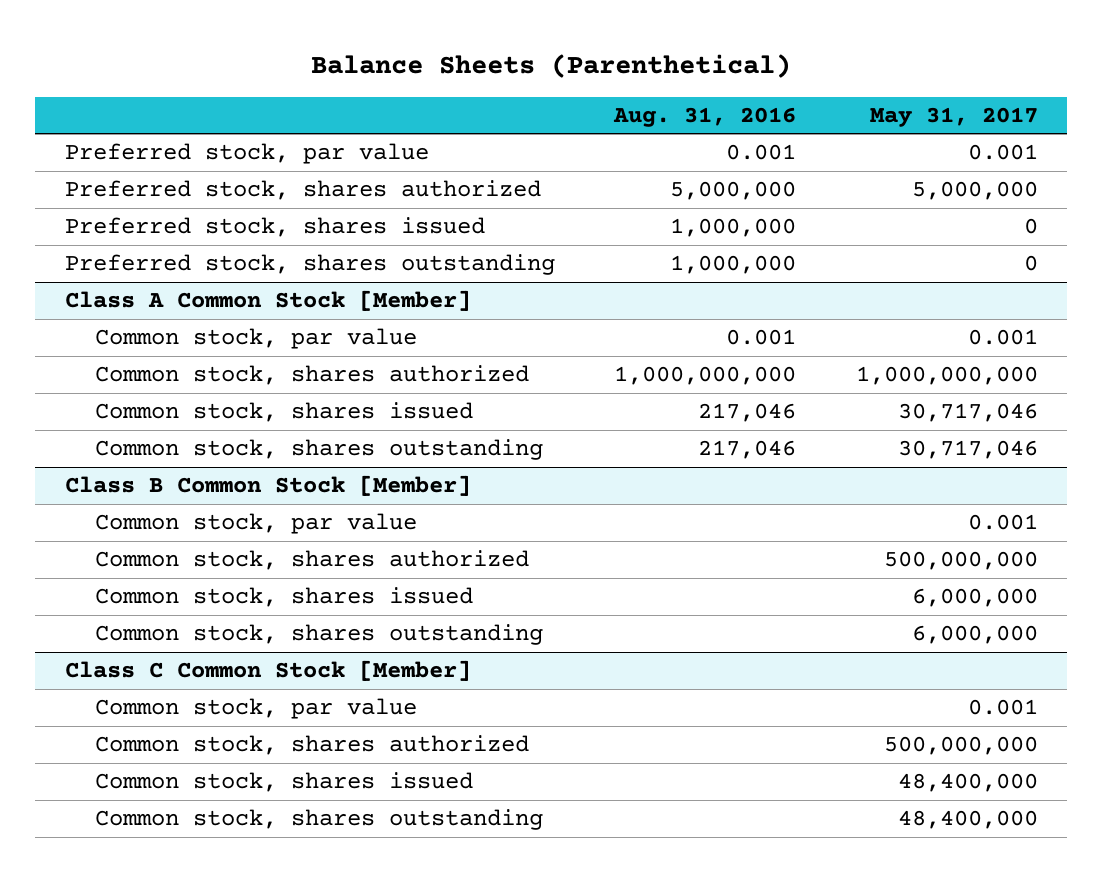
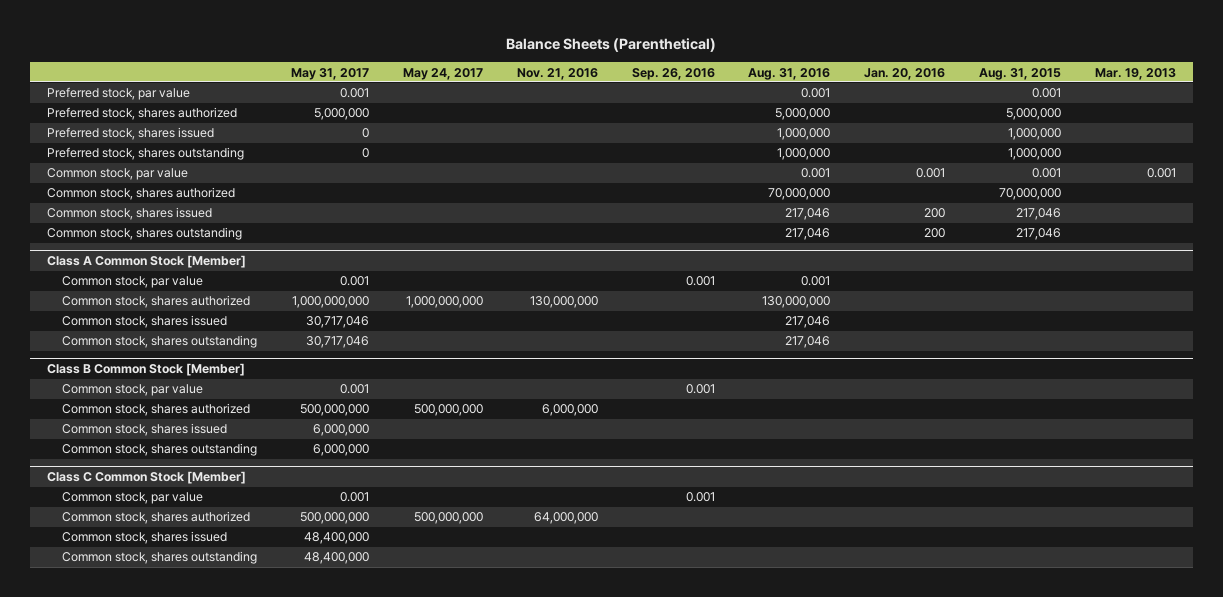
none -> [402,67,483,80] May 24, 2017
none -> [516,67,598,80] Nov. 21, 2016
none -> [631,67,715,80] Sep. 26, 2016
none -> [864,67,946,80] Jan. 20, 2016
none -> [979,67,1062,80] Aug. 31, 2015
none -> [1094,67,1176,80] Mar. 19, 2013
none -> [46,168,188,181] Common stock, par value
none -> [46,187,235,201] Common stock, shares authorized
none -> [46,207,212,221] Common stock, shares issued
none -> [46,227,242,241] Common stock, shares outstanding
[614,366,797,386] 1,000,000,000 -> [762,296,831,309] 130,000,000

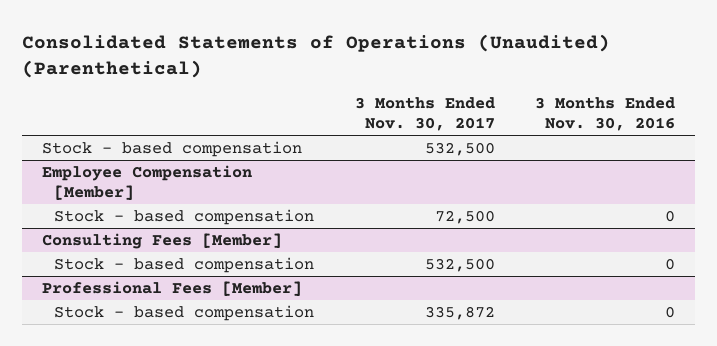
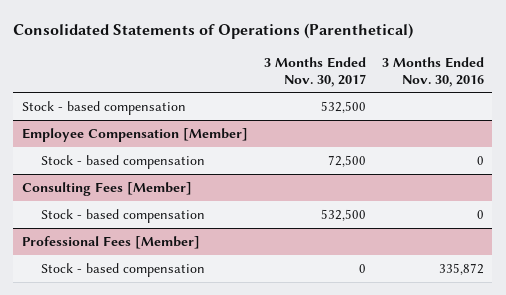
[21,34,610,79] Consolidated Statements of Operations (Unaudited) (Parenthetical) -> [13,23,414,40] Consolidated Statements of Operations (Parenthetical)
[424,306,495,321] 335,872 -> [358,263,366,273] 0
[664,306,675,319] 0 -> [439,262,485,275] 335,872

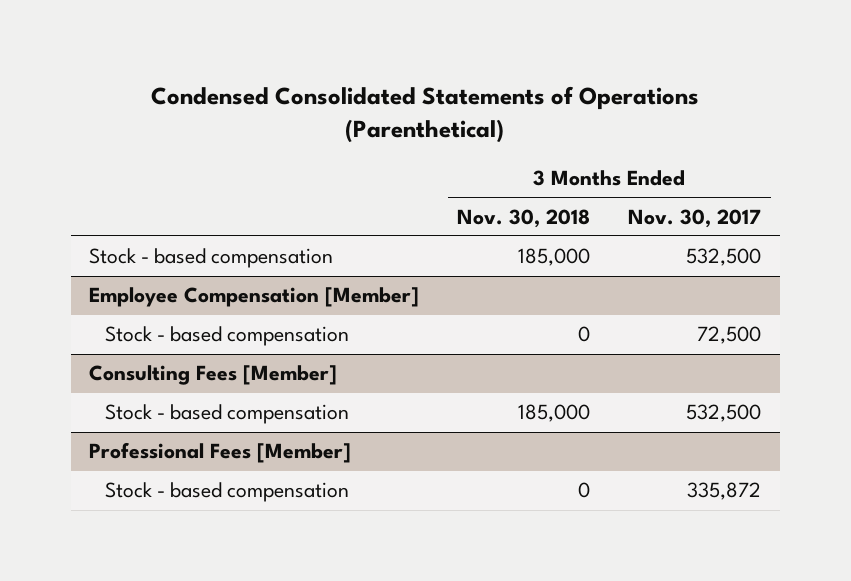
[13,23,414,40] Consolidated Statements of Operations (Parenthetical) -> [151,85,700,144] Condensed Consolidated Statements of Operations (Parenthetical)
[382,57,485,87] 3 Months Ended Nov. 30, 2016 -> none
none -> [457,208,591,228] Nov. 30, 2018
[358,263,366,273] 0 -> [687,482,762,501] 335,872

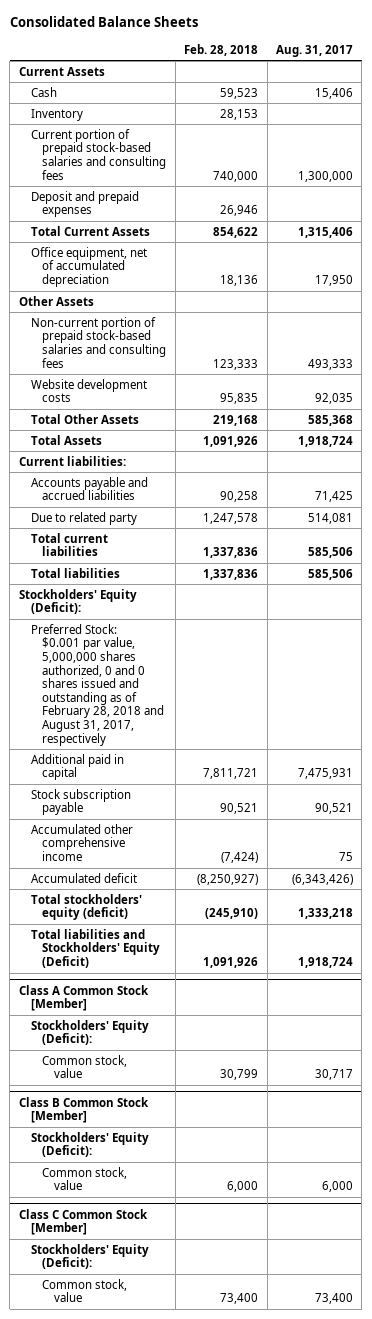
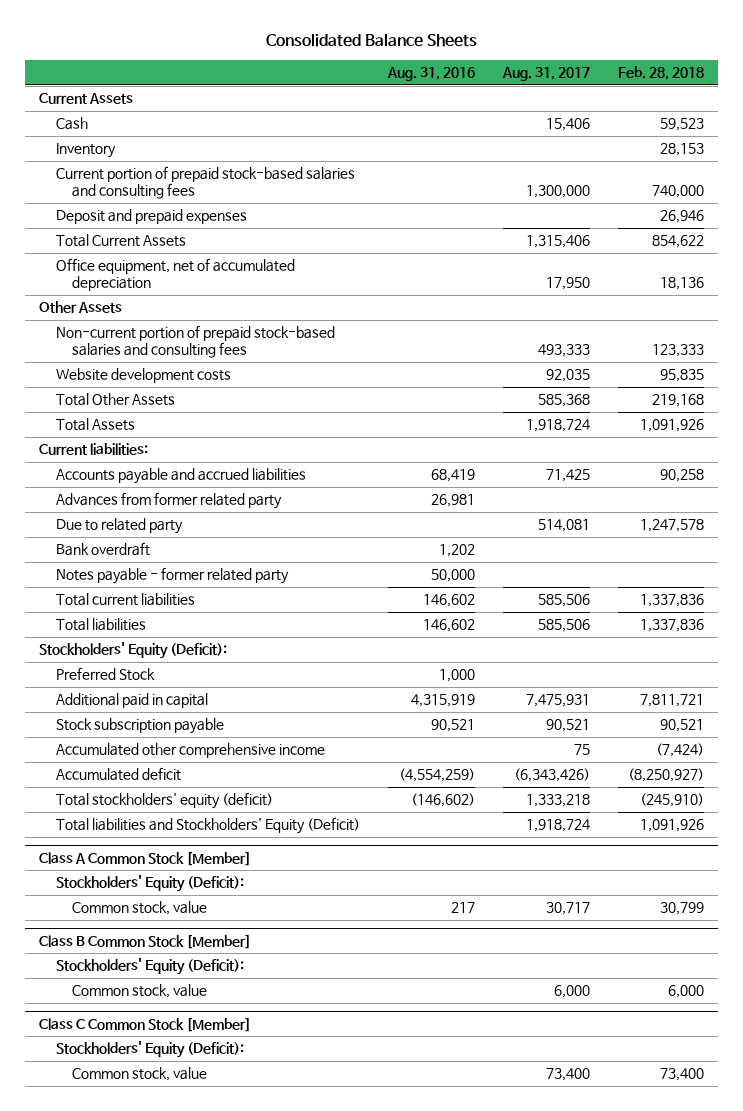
none -> [386,67,475,82] Aug. 31, 2016
none -> [55,492,282,510] Advances from former related party
none -> [55,542,150,557] Bank overdraft
none -> [55,567,289,585] Notes payable - former related party
[30,623,165,746] Preferred Stock: $0.001 par value, 5,000,000 shares authorized, 0 and 0 shares issued and outstanding as of February 28, 2018 and August 31, 2017, respectively -> [55,667,155,682] Preferred Stock

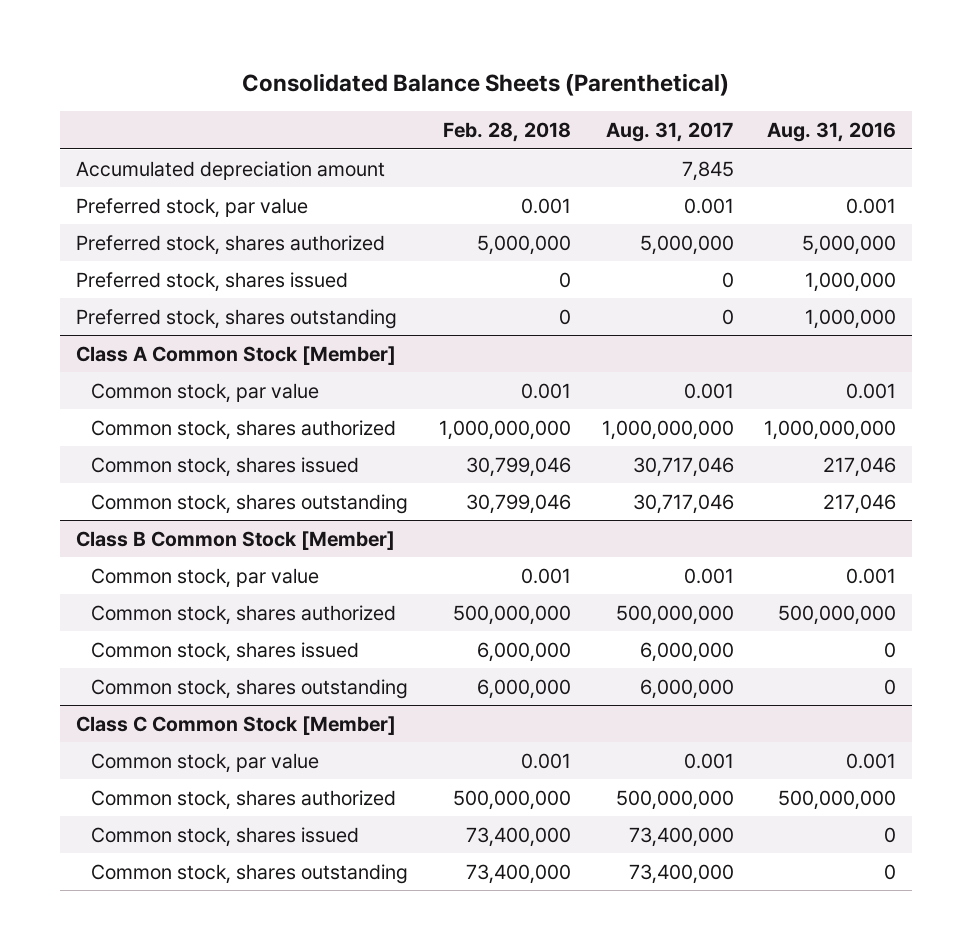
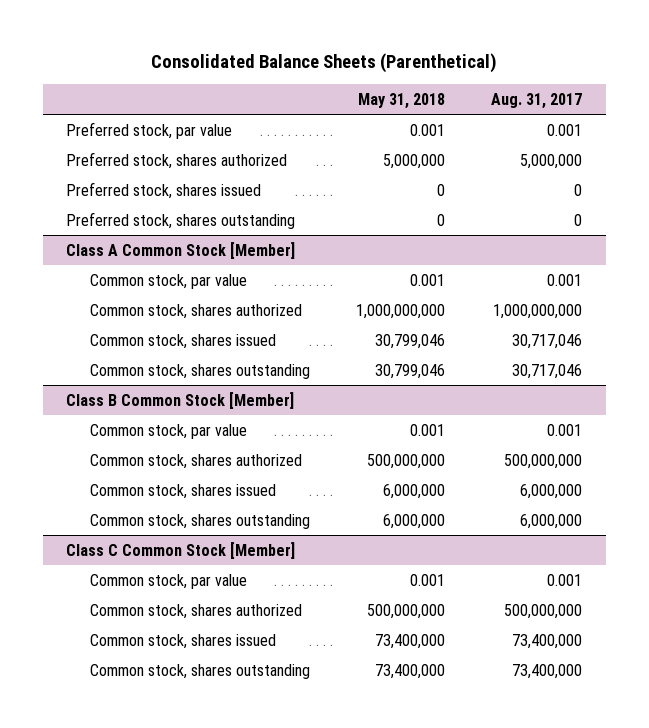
[443,122,572,143] Feb. 28, 2018 -> none
[767,122,897,143] Aug. 31, 2016 -> none
none -> [358,92,446,109] May 31, 2018
[75,160,385,180] Accumulated depreciation amount -> none

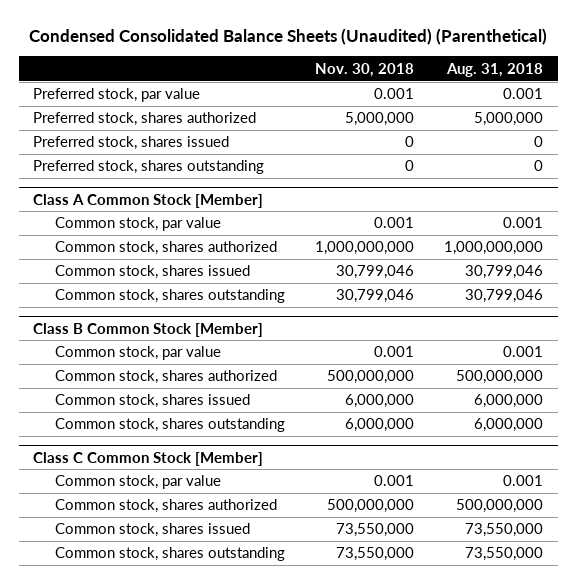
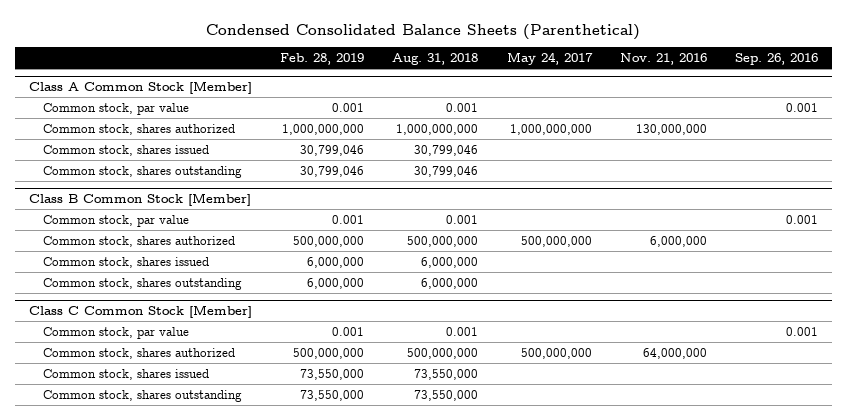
[29,27,548,45] Condensed Consolidated Balance Sheets (Unaudited) (Parenthetical) -> [206,23,641,40] Condensed Consolidated Balance Sheets (Parenthetical)
[314,62,414,77] Nov. 30, 2018 -> none
none -> [280,53,365,66] Feb. 28, 2019
none -> [506,52,593,66] May 24, 2017
none -> [619,53,707,66] Nov. 21, 2016
none -> [734,53,818,66] Sep. 26, 2016
[33,88,201,103] Preferred stock, par value -> none
[33,112,257,127] Preferred stock, shares authorized -> none
[33,136,230,151] Preferred stock, shares issued -> none
[33,160,265,175] Preferred stock, shares outstanding -> none

